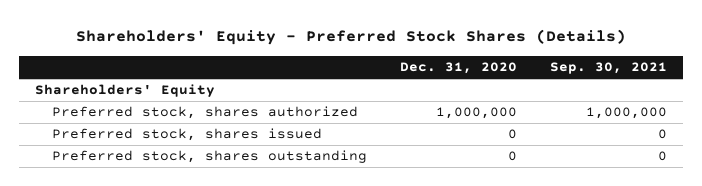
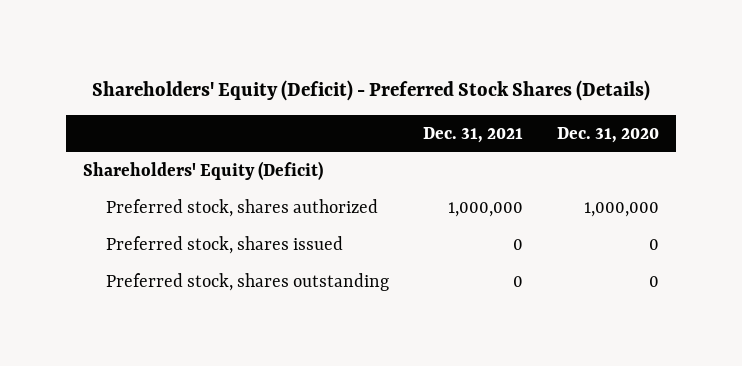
[75,29,626,46] Shareholders' Equity - Preferred Stock Shares (Details) -> [91,79,650,101] Shareholders' Equity (Deficit) - Preferred Stock Shares (Details)
[549,62,667,75] Sep. 30, 2021 -> none
none -> [423,126,524,143] Dec. 31, 2021
[35,84,216,98] Shareholders' Equity -> [82,160,323,180] Shareholders' Equity (Deficit)

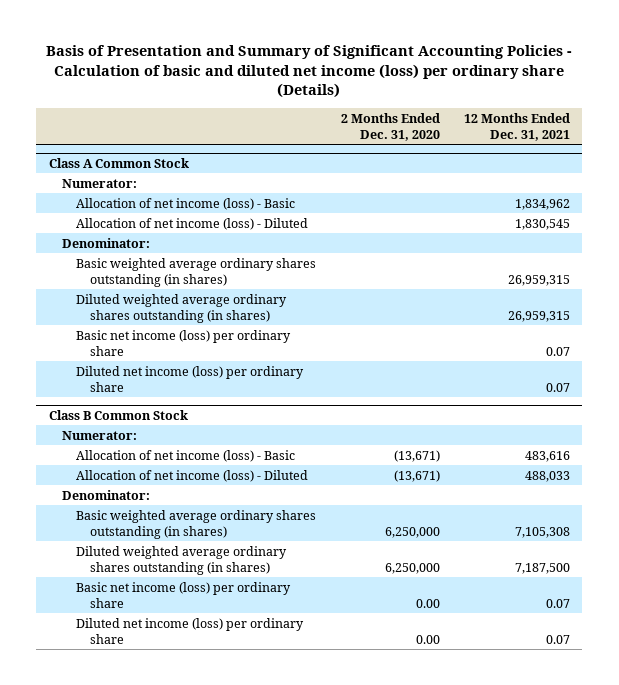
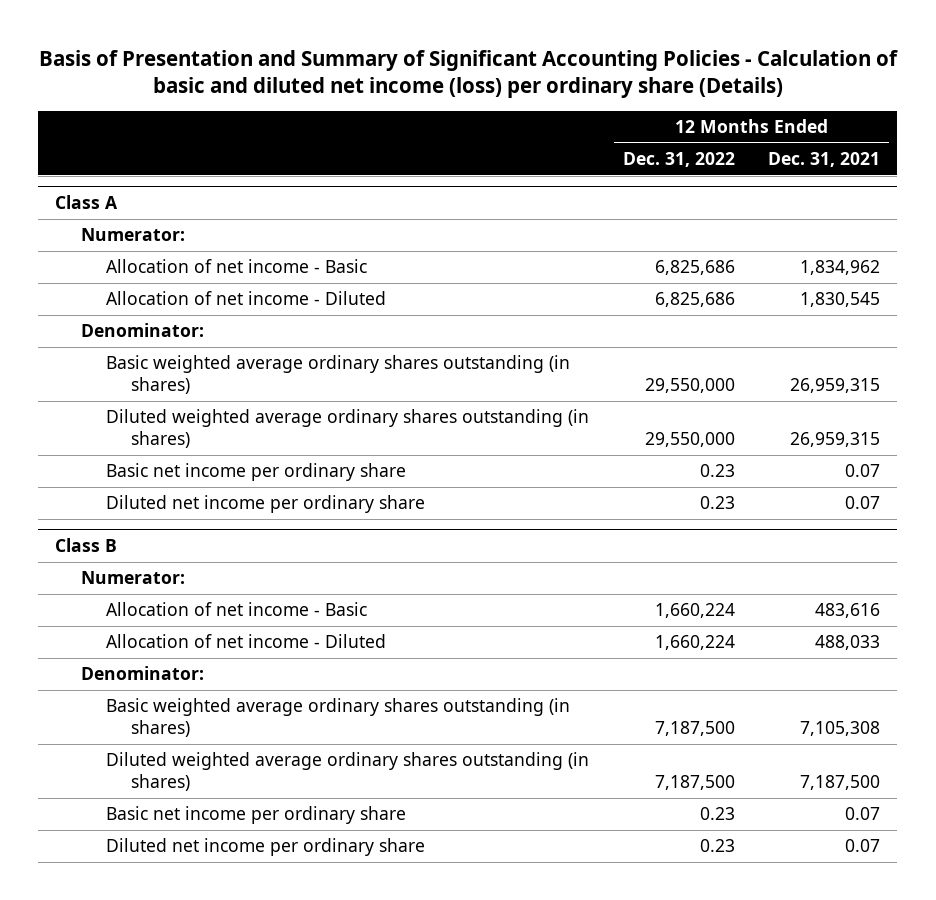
[340,112,440,141] 2 Months Ended Dec. 31, 2020 -> none
none -> [622,152,735,168] Dec. 31, 2022
[48,157,189,168] Class A Common Stock -> [55,195,119,210] Class A
[76,197,296,210] Allocation of net income (loss) - Basic -> [105,259,367,274] Allocation of net income - Basic
[76,217,309,230] Allocation of net income (loss) - Diluted -> [105,291,386,306] Allocation of net income - Diluted
[76,329,292,356] Basic net income (loss) per ordinary share -> [105,463,406,482] Basic net income per ordinary share
[76,365,305,392] Diluted net income (loss) per ordinary share -> [105,495,425,514] Diluted net income per ordinary share
[48,409,188,420] Class B Common Stock -> [55,538,118,553] Class B
[76,449,296,462] Allocation of net income (loss) - Basic -> [105,602,367,617] Allocation of net income - Basic
[76,469,309,482] Allocation of net income (loss) - Diluted -> [105,634,386,649] Allocation of net income - Diluted
[76,581,292,608] Basic net income (loss) per ordinary share -> [105,806,406,825] Basic net income per ordinary share
[76,617,305,644] Diluted net income (loss) per ordinary share -> [105,838,425,857] Diluted net income per ordinary share

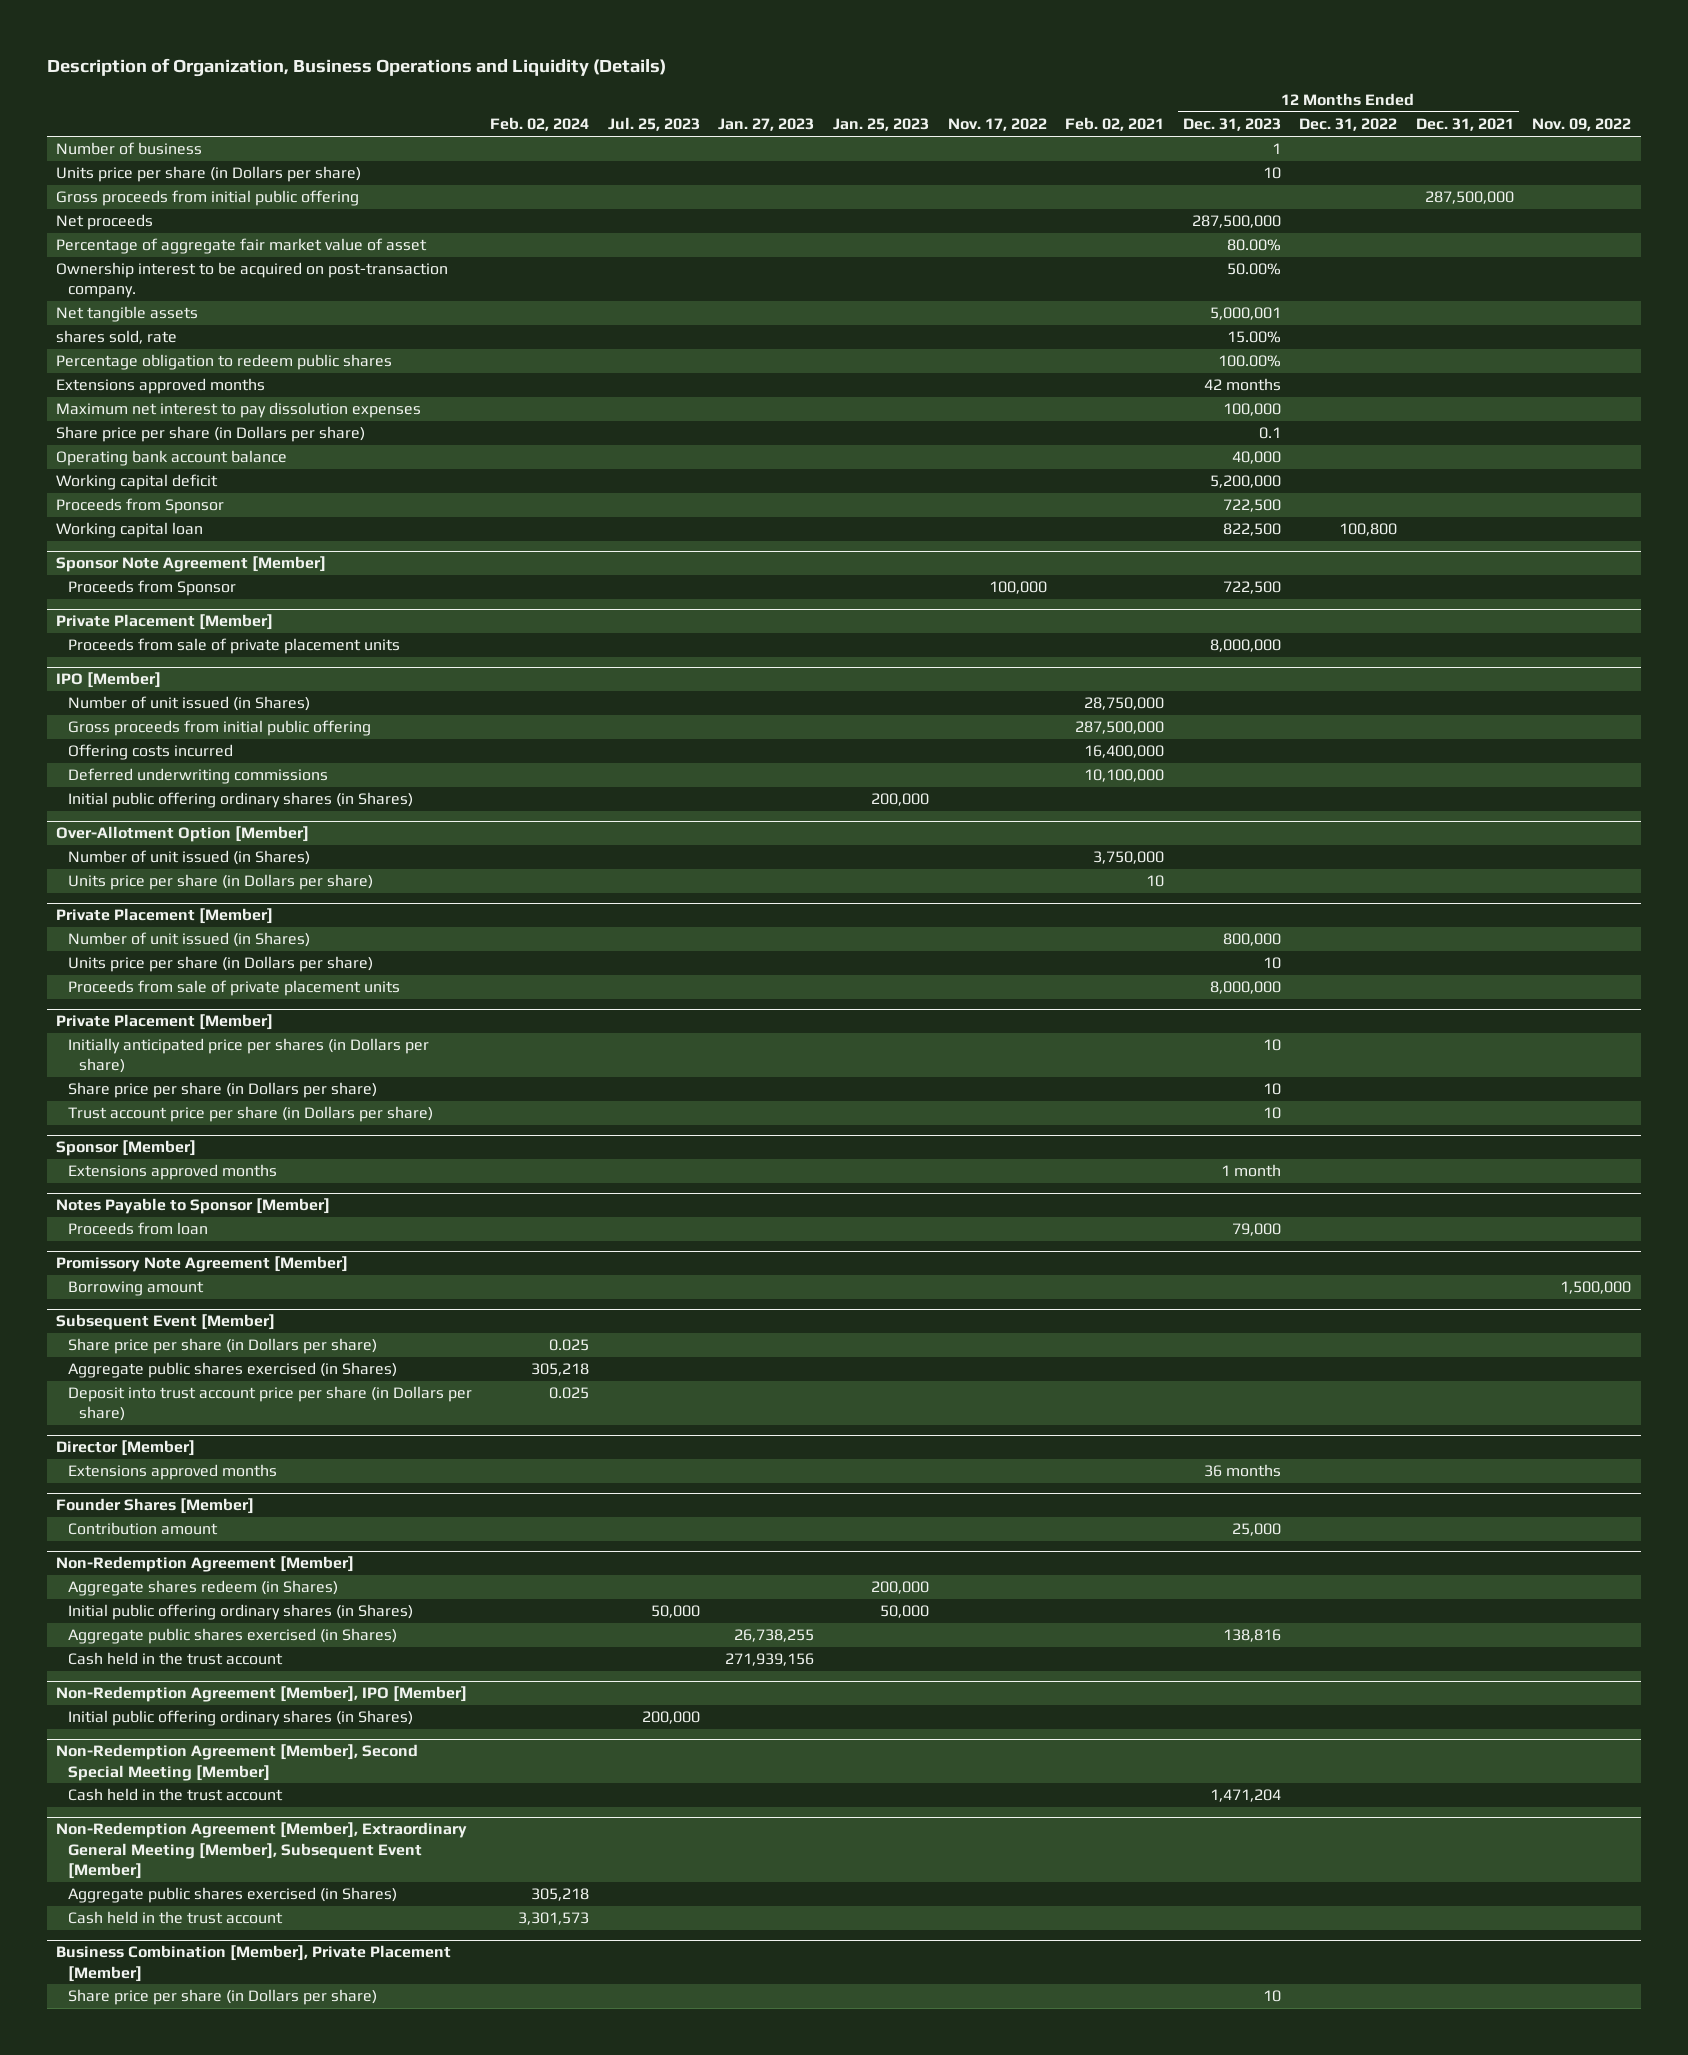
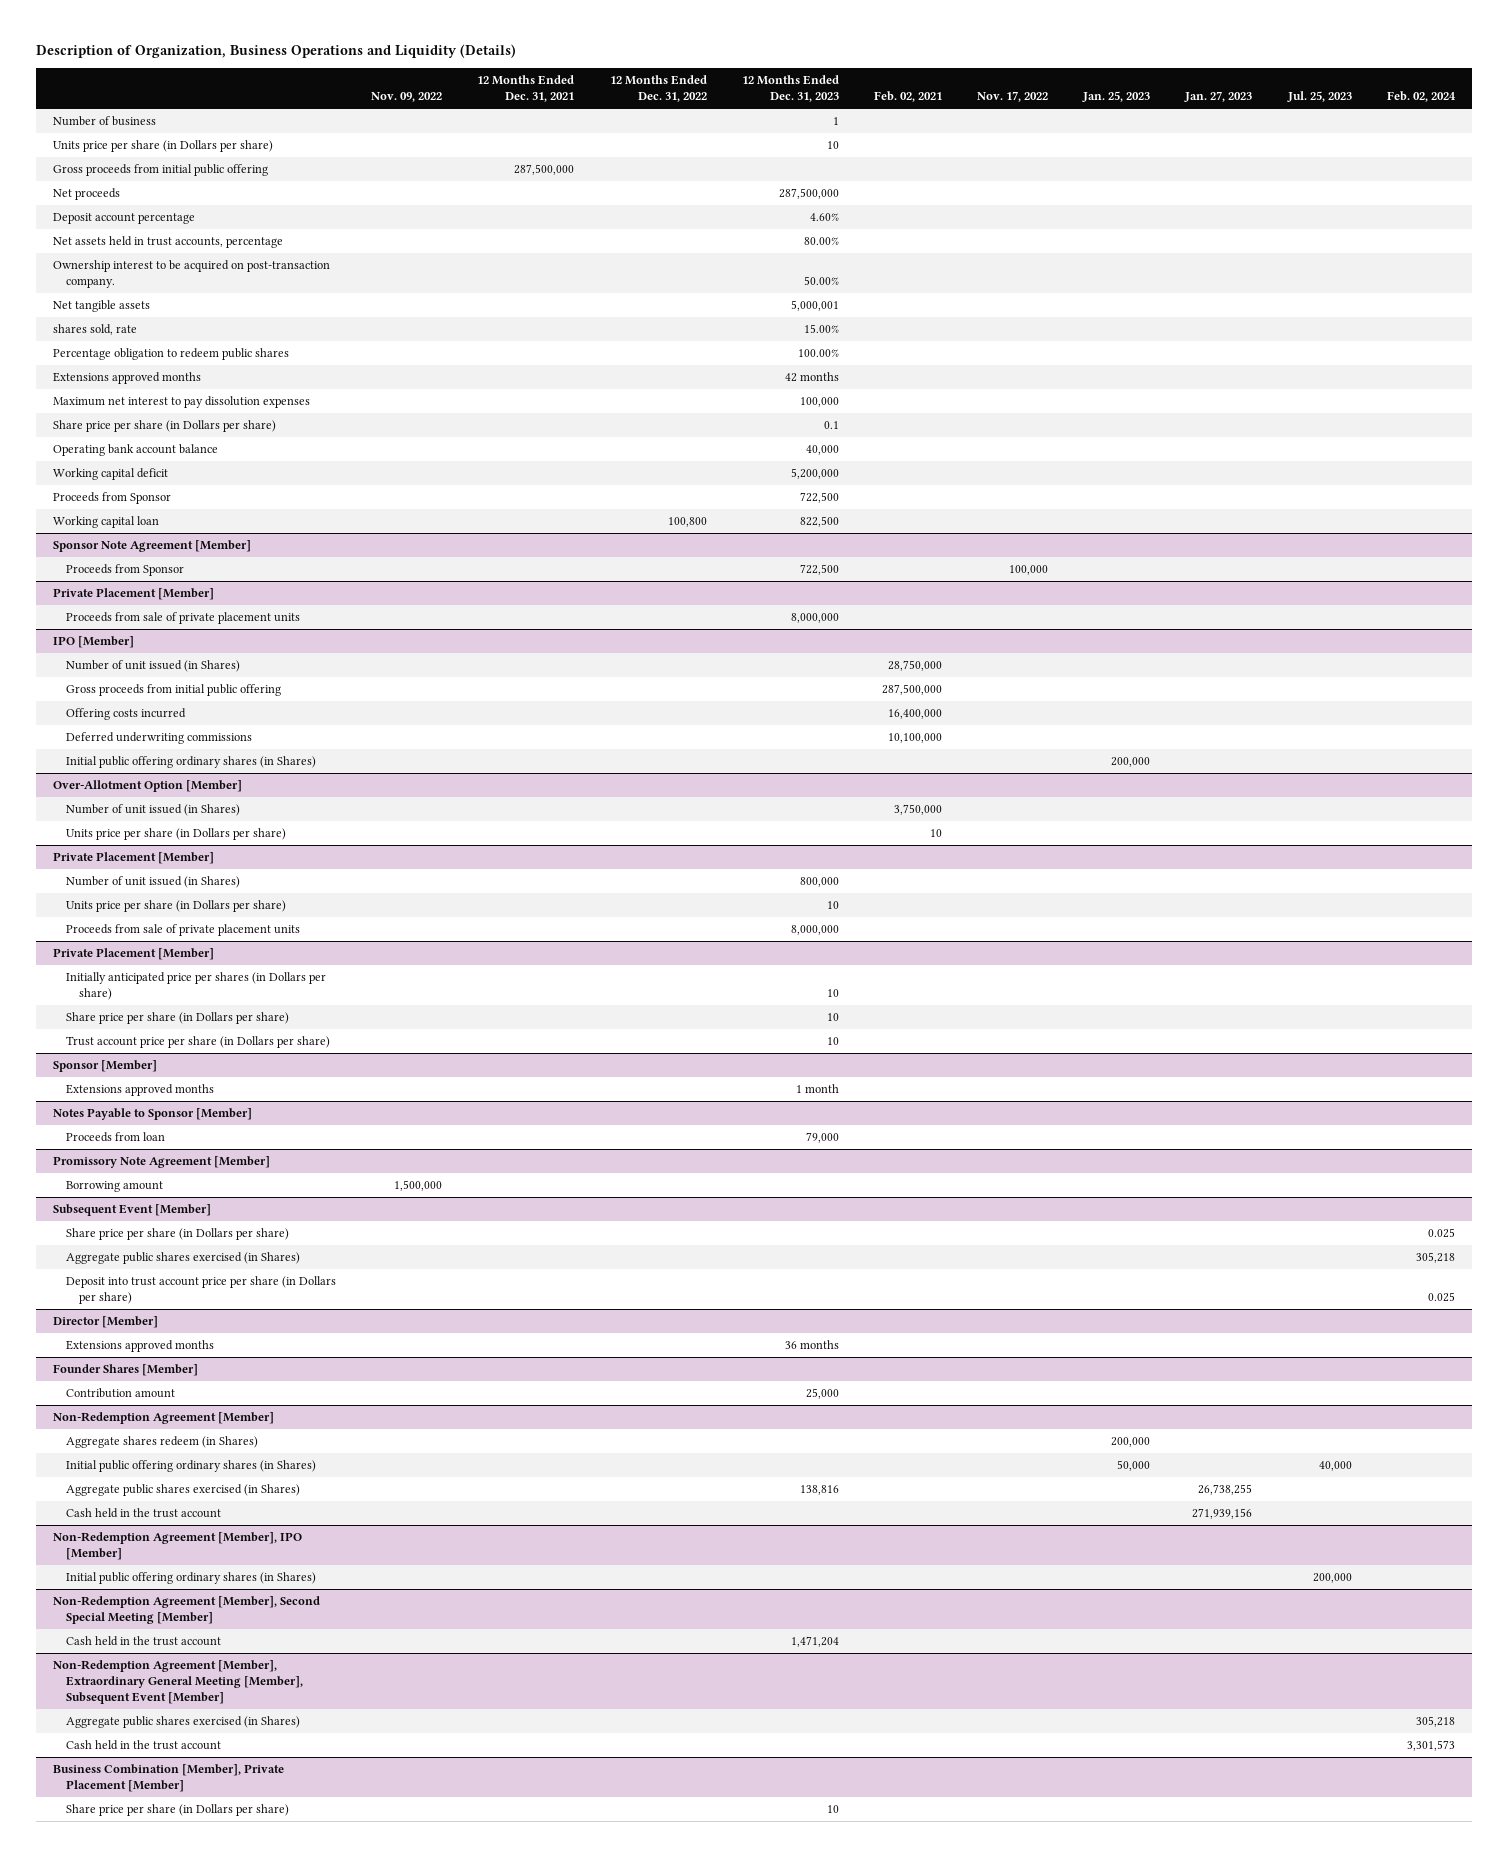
[56,238,428,255] Percentage of aggregate fair market value of asset -> none
none -> [53,213,196,225] Deposit account percentage
none -> [53,236,284,249] Net assets held in trust accounts, percentage
[650,1605,700,1619] 50,000 -> [1318,1461,1352,1472] 40,000

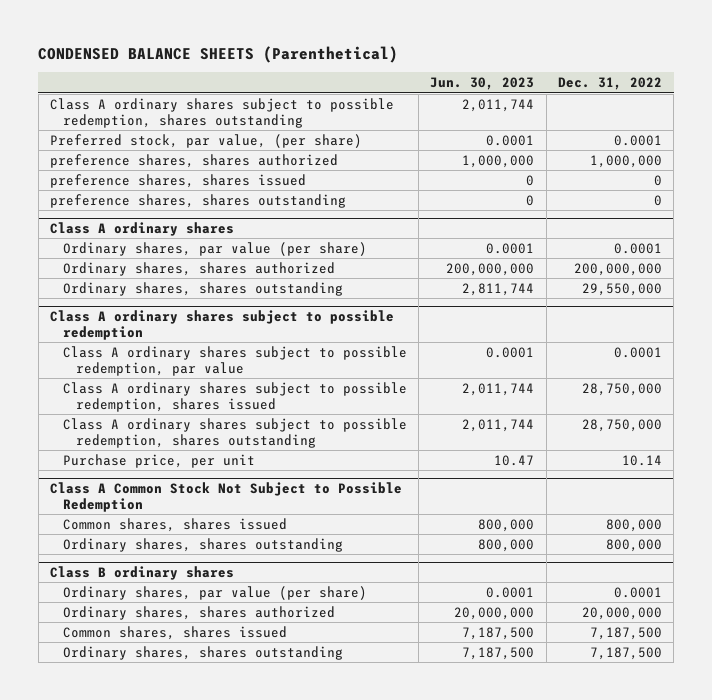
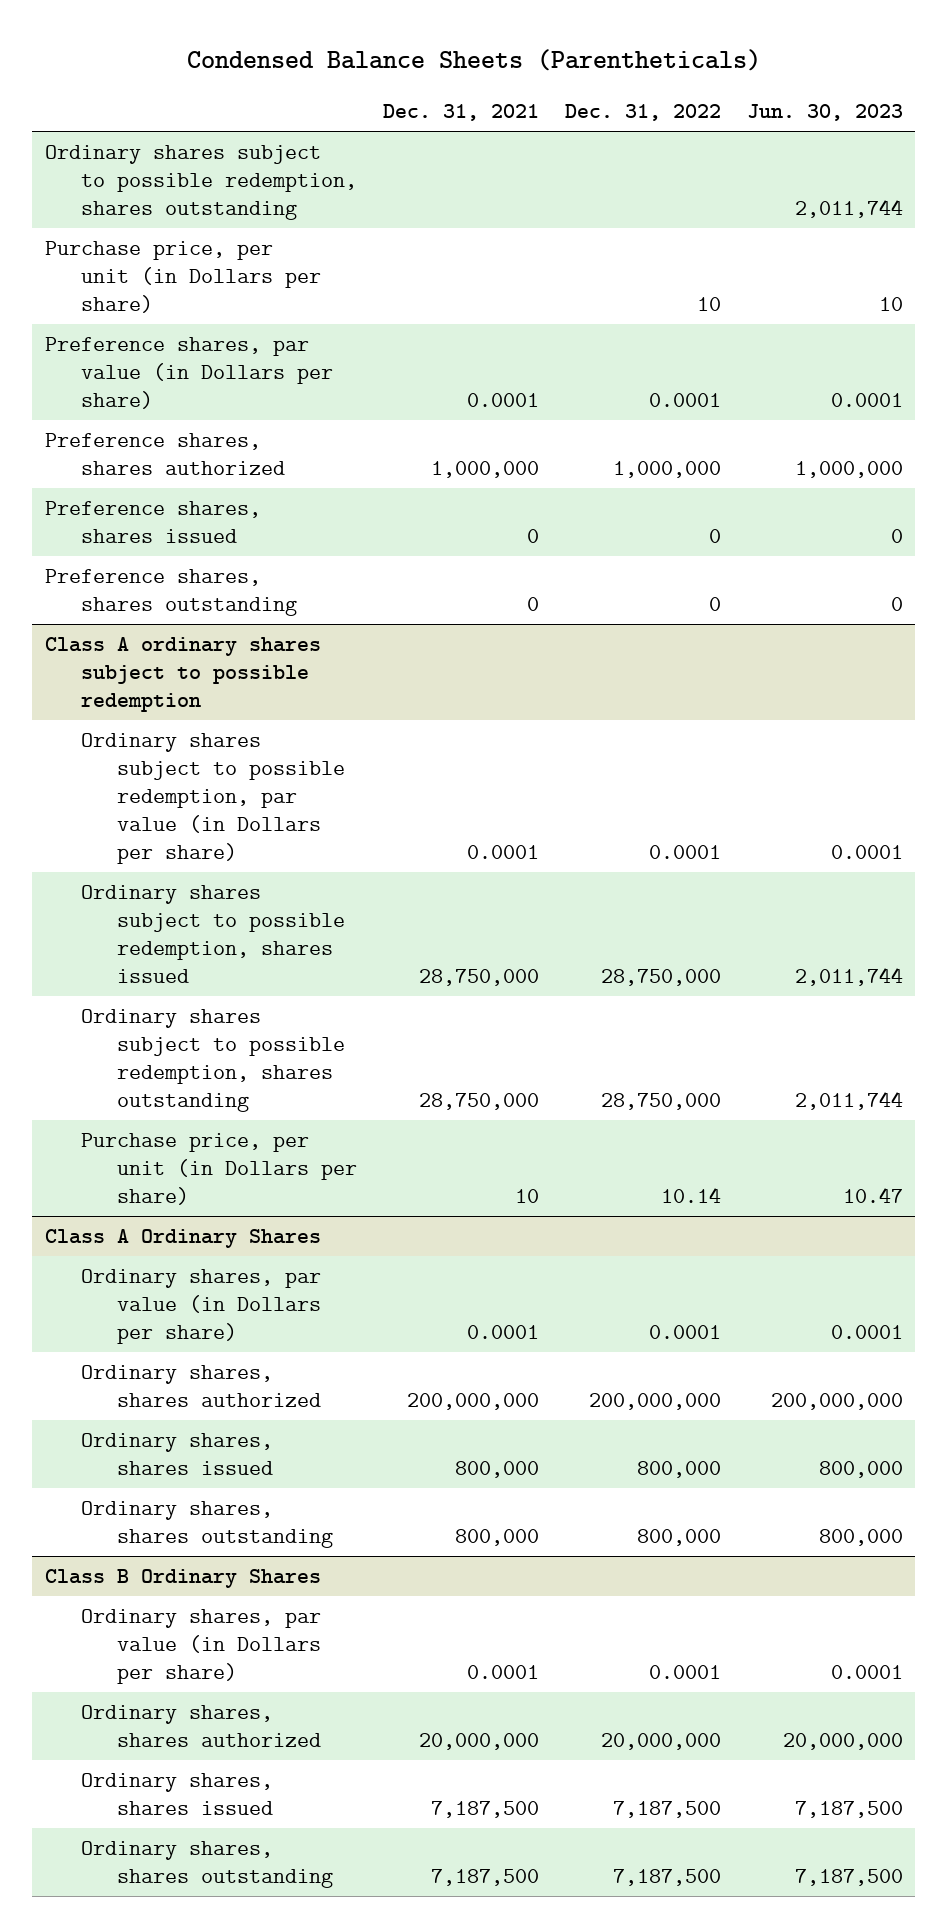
[38,45,399,63] CONDENSED BALANCE SHEETS (Parenthetical) -> [186,48,761,71] Condensed Balance Sheets (Parentheticals)
none -> [382,104,539,122] Dec. 31, 2021
[49,221,234,236] Class A ordinary shares -> none
[63,241,368,256] Ordinary shares, par value (per share) -> none
[63,261,336,276] Ordinary shares, shares authorized -> none
[63,281,344,296] Ordinary shares, shares outstanding -> none
[49,97,394,128] Class A ordinary shares subject to possible redemption, shares outstanding -> [44,145,357,221] Ordinary shares subject to possible redemption, shares outstanding
none -> [44,241,321,314] Purchase price, per unit (in Dollars per share)
[49,133,362,148] Preferred stock, par value, (per share) -> [44,337,333,410] Preference shares, par value (in Dollars per share)
[49,153,338,168] preference shares, shares authorized -> [44,433,285,476] Preference shares, shares authorized
[49,173,306,188] preference shares, shares issued -> [44,501,261,544] Preference shares, shares issued
[49,193,346,208] preference shares, shares outstanding -> [44,569,297,617] Preference shares, shares outstanding
[49,481,402,512] Class A Common Stock Not Subject to Possible Redemption -> none
[63,345,408,376] Class A ordinary shares subject to possible redemption, par value -> [80,733,345,864] Ordinary shares subject to possible redemption, par value (in Dollars per share)
[63,381,408,412] Class A ordinary shares subject to possible redemption, shares issued -> [80,885,345,983] Ordinary shares subject to possible redemption, shares issued
[63,417,408,448] Class A ordinary shares subject to possible redemption, shares outstanding -> [80,1009,345,1112] Ordinary shares subject to possible redemption, shares outstanding
[63,453,256,468] Purchase price, per unit -> [80,1133,357,1206] Purchase price, per unit (in Dollars per share)
none -> [44,1229,321,1249] Class A Ordinary Shares
none -> [80,1269,321,1345] Ordinary shares, par value (in Dollars per share)
none -> [80,1365,321,1408] Ordinary shares, shares authorized
[63,517,288,532] Common shares, shares issued -> [80,1433,273,1476] Ordinary shares, shares issued
[49,565,234,580] Class B ordinary shares -> [44,1569,321,1589] Class B Ordinary Shares
[63,585,368,600] Ordinary shares, par value (per share) -> [80,1609,321,1685] Ordinary shares, par value (in Dollars per share)
[63,625,288,640] Common shares, shares issued -> [80,1773,273,1816] Ordinary shares, shares issued

